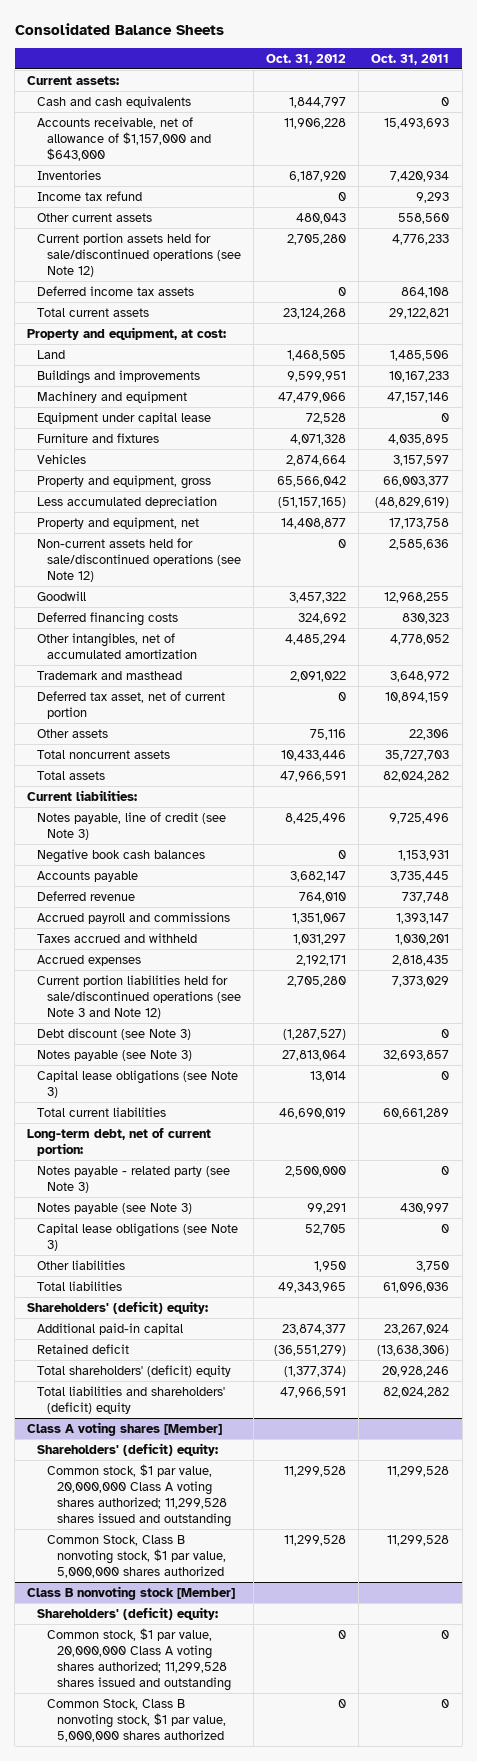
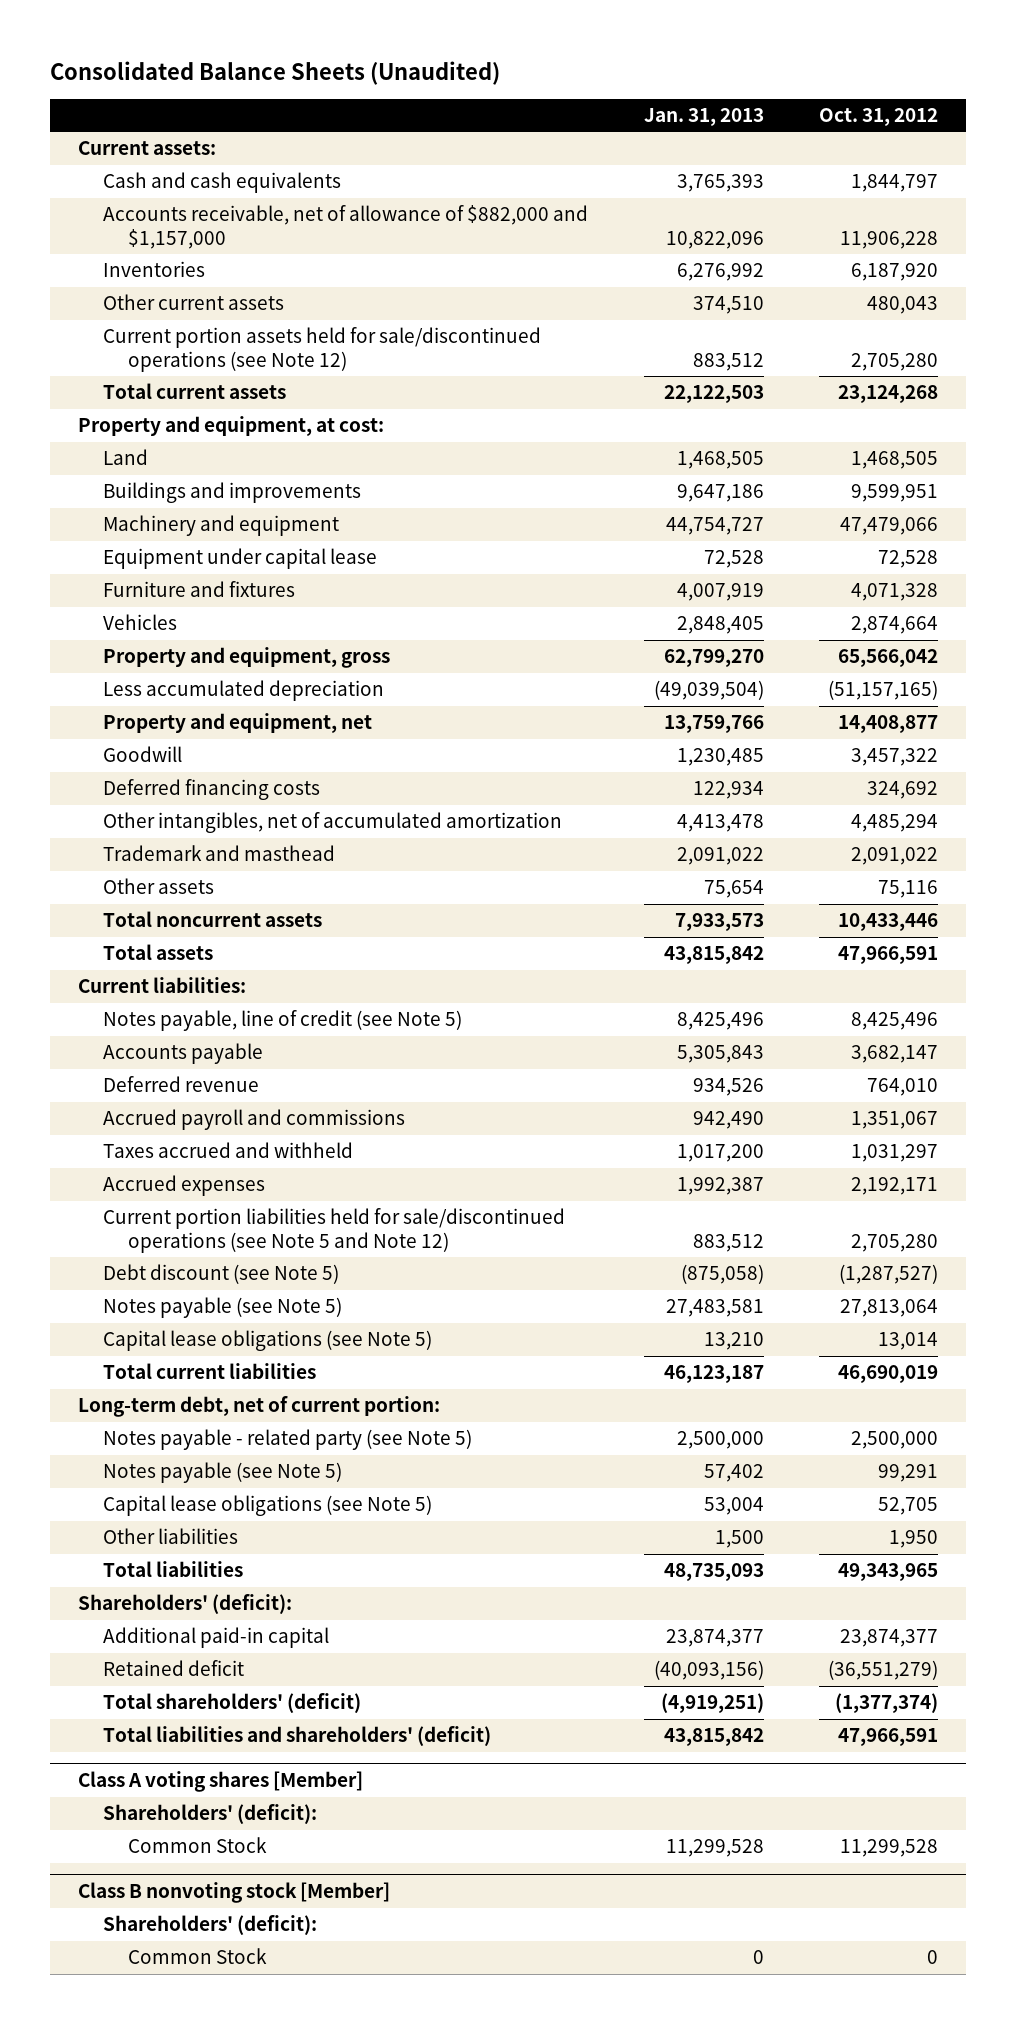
[14,23,224,36] Consolidated Balance Sheets -> [50,60,501,85] Consolidated Balance Sheets (Unaudited)
[371,53,450,65] Oct. 31, 2011 -> none
none -> [643,107,764,126] Jan. 31, 2013
[37,116,212,161] Accounts receivable, net of allowance of $1,157,000 and $643,000 -> [102,205,588,249] Accounts receivable, net of allowance of $882,000 and $1,157,000
[37,190,143,201] Income tax refund -> none
[37,285,195,296] Deferred income tax assets -> none
[37,537,242,582] Non-current assets held for sale/discontinued operations (see Note 12) -> none
[37,690,226,719] Deferred tax asset, net of current portion -> none
[37,848,206,863] Negative book cash balances -> none
[37,811,227,840] Notes payable, line of credit (see Note 3) -> [102,1010,462,1032] Notes payable, line of credit (see Note 5)
[37,974,242,1019] Current portion liabilities held for sale/discontinued operations (see Note 3 and Note 12) -> [102,1208,565,1253] Current portion liabilities held for sale/discontinued operations (see Note 5 and Note 12)
[37,1027,192,1040] Debt discount (see Note 3) -> [102,1264,339,1285] Debt discount (see Note 5)
[37,1049,193,1061] Notes payable (see Note 3) -> [102,1297,342,1319] Notes payable (see Note 5)
[37,1069,239,1098] Capital lease obligations (see Note 3) -> [102,1330,432,1352] Capital lease obligations (see Note 5)
[37,1165,231,1193] Notes payable - related party (see Note 3) -> [102,1429,472,1451] Notes payable - related party (see Note 5)
[37,1202,193,1214] Notes payable (see Note 3) -> [102,1462,342,1484] Notes payable (see Note 5)
[37,1222,239,1251] Capital lease obligations (see Note 3) -> [102,1495,432,1517] Capital lease obligations (see Note 5)
[27,1300,209,1314] Shareholders' (deficit) equity: -> [77,1594,292,1615] Shareholders' (deficit):
[37,1364,232,1377] Total shareholders' (deficit) equity -> [102,1693,361,1714] Total shareholders' (deficit)
[37,1385,226,1414] Total liabilities and shareholders' (deficit) equity -> [102,1726,491,1747] Total liabilities and shareholders' (deficit)
[47,1534,227,1578] Common Stock, Class B nonvoting stock, $1 par value, 5,000,000 shares authorized -> none
[37,1442,219,1456] Shareholders' (deficit) equity: -> [102,1804,317,1825] Shareholders' (deficit):
[47,1463,232,1528] Common stock, $1 par value, 20,000,000 Class A voting shares authorized; 11,299,528 shares issued and outstanding -> [128,1837,268,1854] Common Stock
[47,1698,227,1742] Common Stock, Class B nonvoting stock, $1 par value, 5,000,000 shares authorized -> none
[37,1606,219,1620] Shareholders' (deficit) equity: -> [102,1915,317,1936] Shareholders' (deficit):
[47,1627,232,1692] Common stock, $1 par value, 20,000,000 Class A voting shares authorized; 11,299,528 shares issued and outstanding -> [128,1948,268,1965] Common Stock

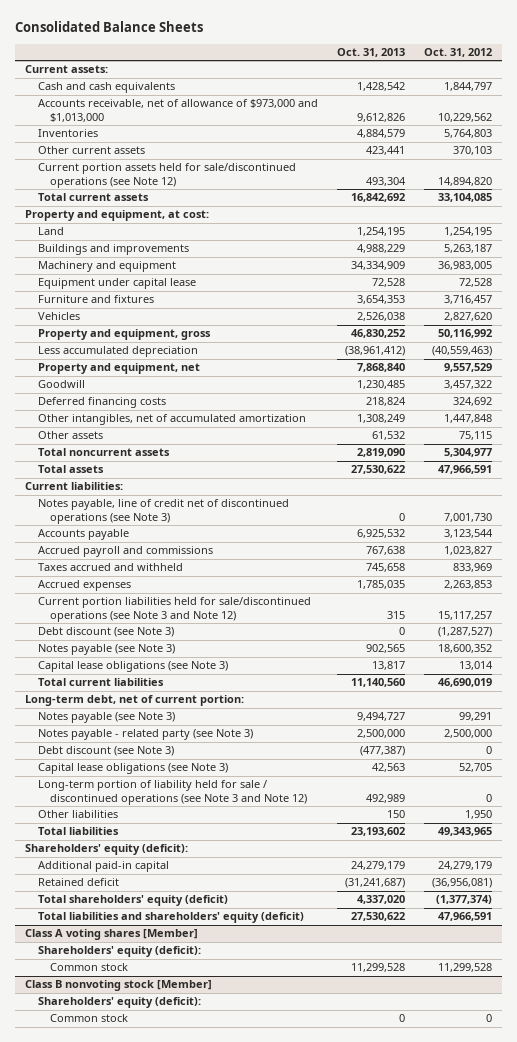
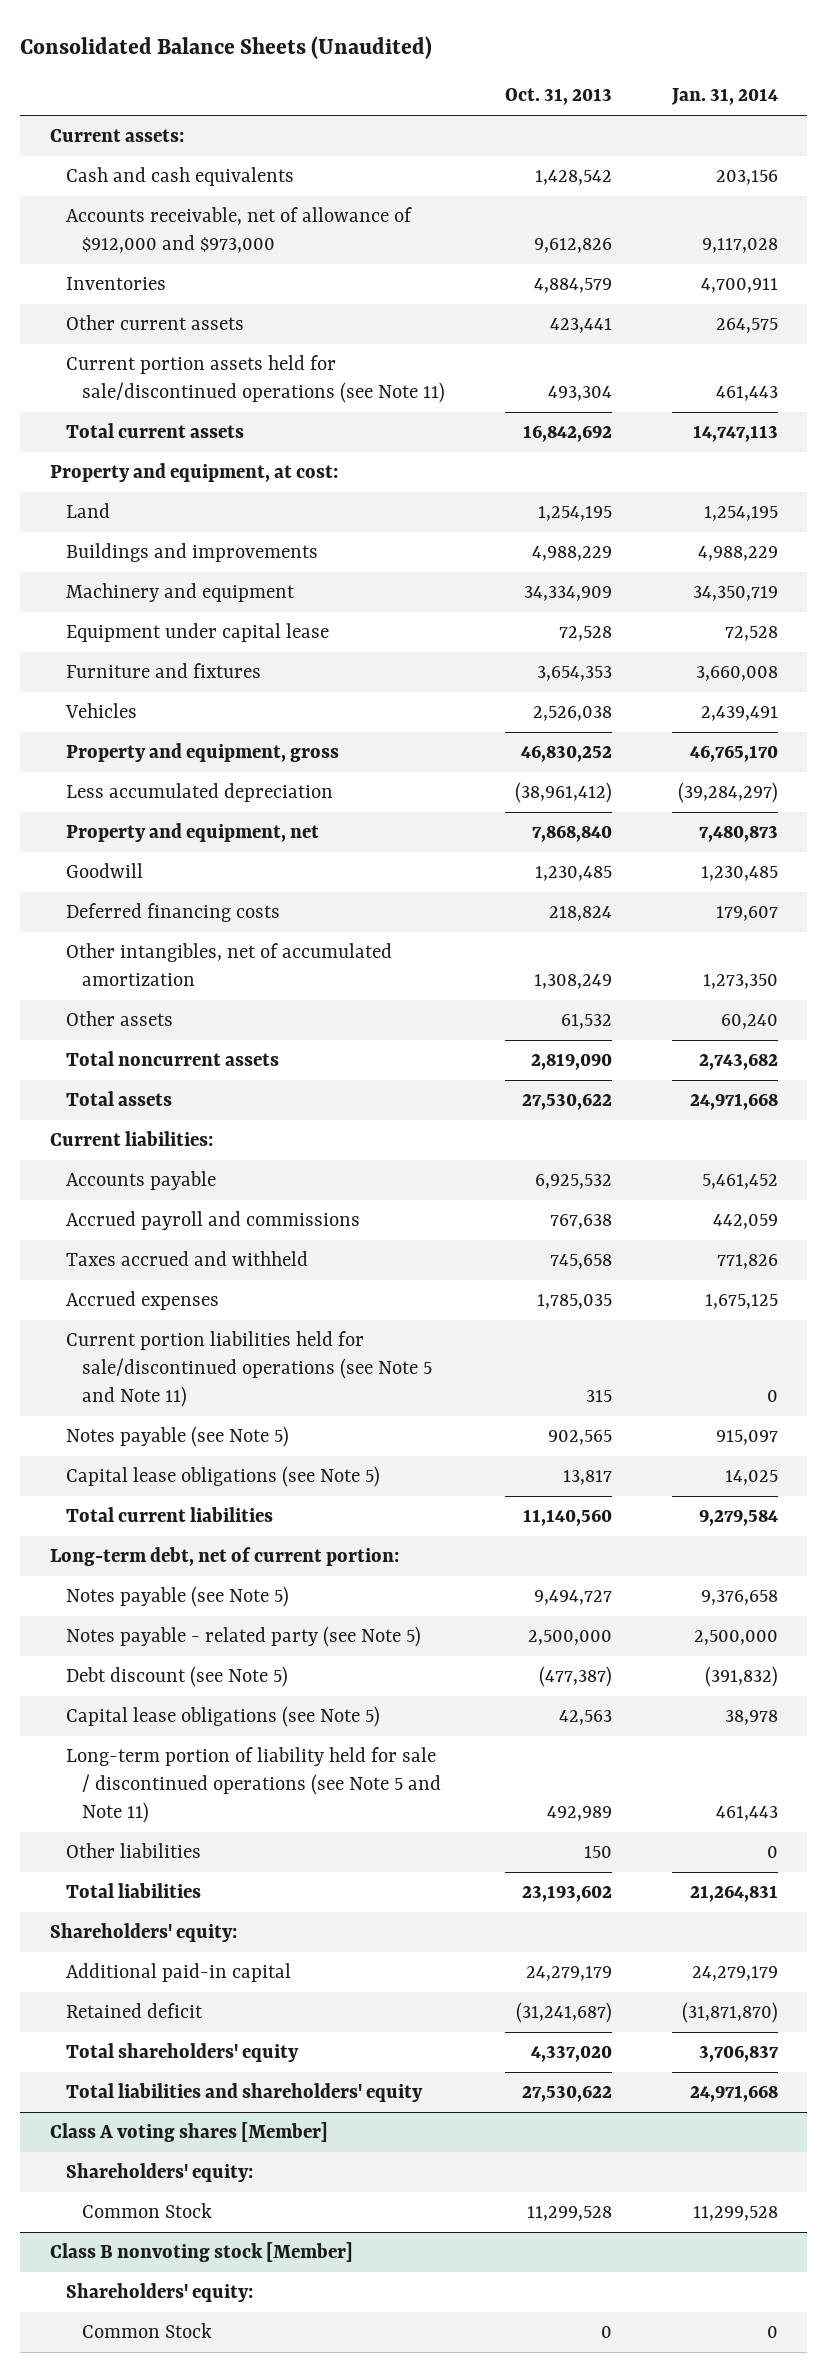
[15,21,204,33] Consolidated Balance Sheets -> [20,35,433,59] Consolidated Balance Sheets (Unaudited)
[424,48,493,58] Oct. 31, 2012 -> none
none -> [670,88,778,106] Jan. 31, 2014
[37,99,318,122] Accounts receivable, net of allowance of $973,000 and $1,013,000 -> [66,207,413,253] Accounts receivable, net of allowance of $912,000 and $973,000
[37,163,296,188] Current portion assets held for sale/discontinued operations (see Note 12) -> [66,355,446,403] Current portion assets held for sale/discontinued operations (see Note 11)
[37,499,289,524] Notes payable, line of credit net of discontinued operations (see Note 3) -> none
[37,627,174,638] Debt discount (see Note 3) -> none
[37,597,311,622] Current portion liabilities held for sale/discontinued operations (see Note 3 and Note 12) -> [66,1331,433,1407] Current portion liabilities held for sale/discontinued operations (see Note 5 and Note 11)
[37,644,175,656] Notes payable (see Note 3) -> [66,1426,290,1448] Notes payable (see Note 5)
[37,661,228,673] Capital lease obligations (see Note 3) -> [66,1466,381,1488] Capital lease obligations (see Note 5)
[37,712,175,724] Notes payable (see Note 3) -> [66,1586,290,1608] Notes payable (see Note 5)
[37,729,253,741] Notes payable - related party (see Note 3) -> [66,1626,422,1648] Notes payable - related party (see Note 5)
[37,746,174,757] Debt discount (see Note 3) -> [66,1666,289,1688] Debt discount (see Note 5)
[37,763,228,775] Capital lease obligations (see Note 3) -> [66,1706,381,1728] Capital lease obligations (see Note 5)
[37,780,308,805] Long-term portion of liability held for sale / discontinued operations (see Note 3 and Note 12) -> [66,1747,442,1823] Long-term portion of liability held for sale / discontinued operations (see Note 5 and Note 11)
[24,844,188,856] Shareholders' equity (deficit): -> [50,1923,238,1943] Shareholders' equity:
[37,895,228,907] Total shareholders' equity (deficit) -> [66,2043,300,2063] Total shareholders' equity
[37,912,304,924] Total liabilities and shareholders' equity (deficit) -> [66,2083,424,2103] Total liabilities and shareholders' equity
[37,946,201,958] Shareholders' equity (deficit): -> [66,2163,254,2183] Shareholders' equity:
[50,963,129,972] Common stock -> [82,2203,213,2219] Common Stock
[37,997,201,1009] Shareholders' equity (deficit): -> [66,2283,254,2303] Shareholders' equity:
[50,1014,129,1023] Common stock -> [82,2323,213,2339] Common Stock

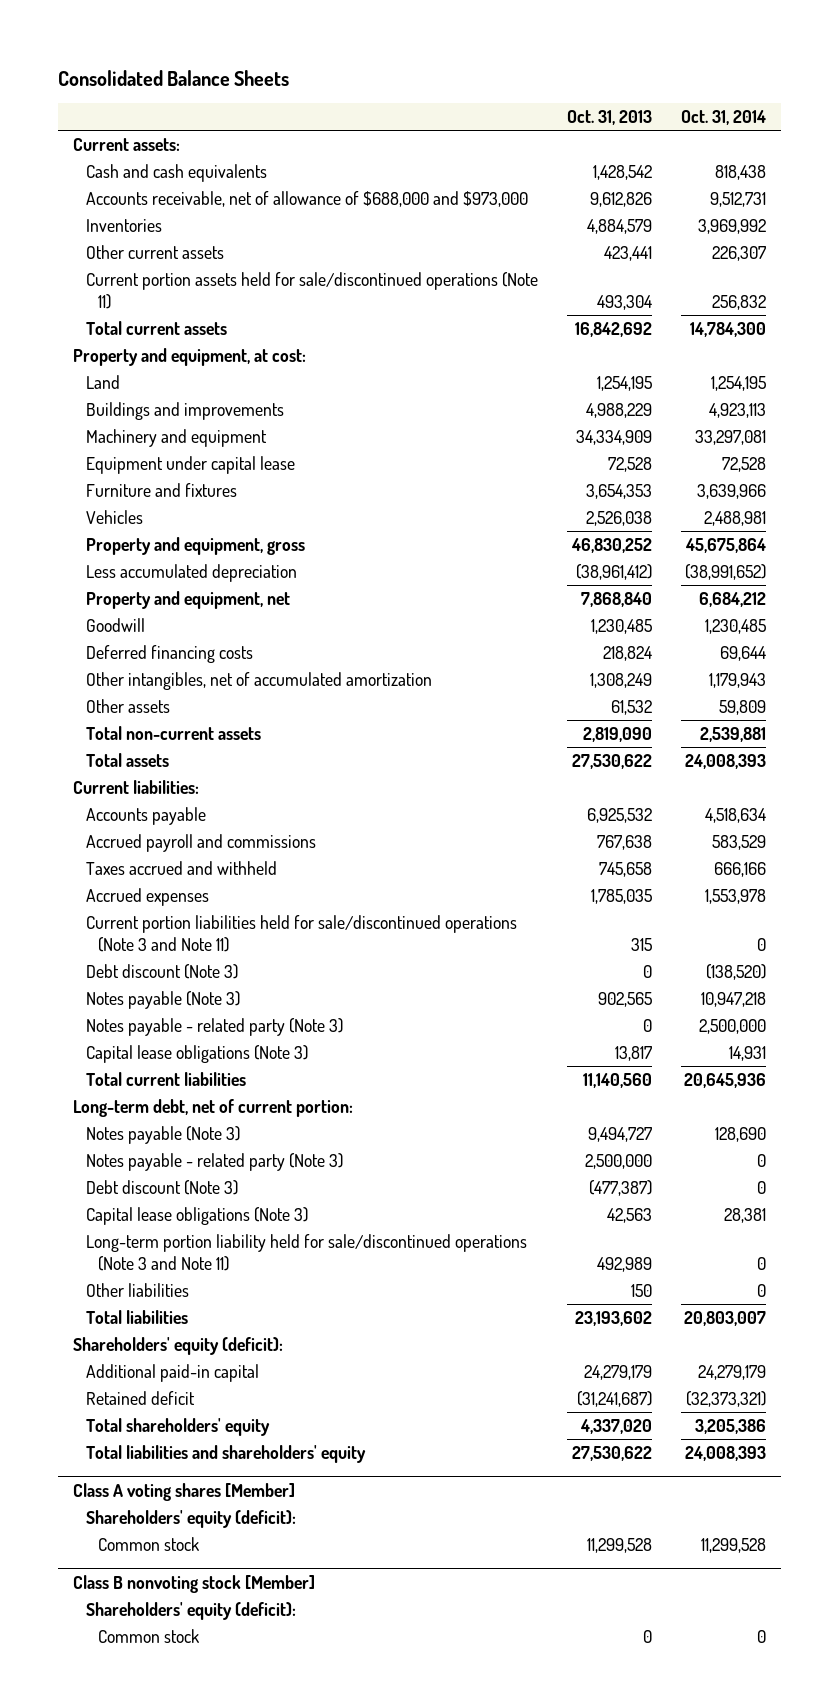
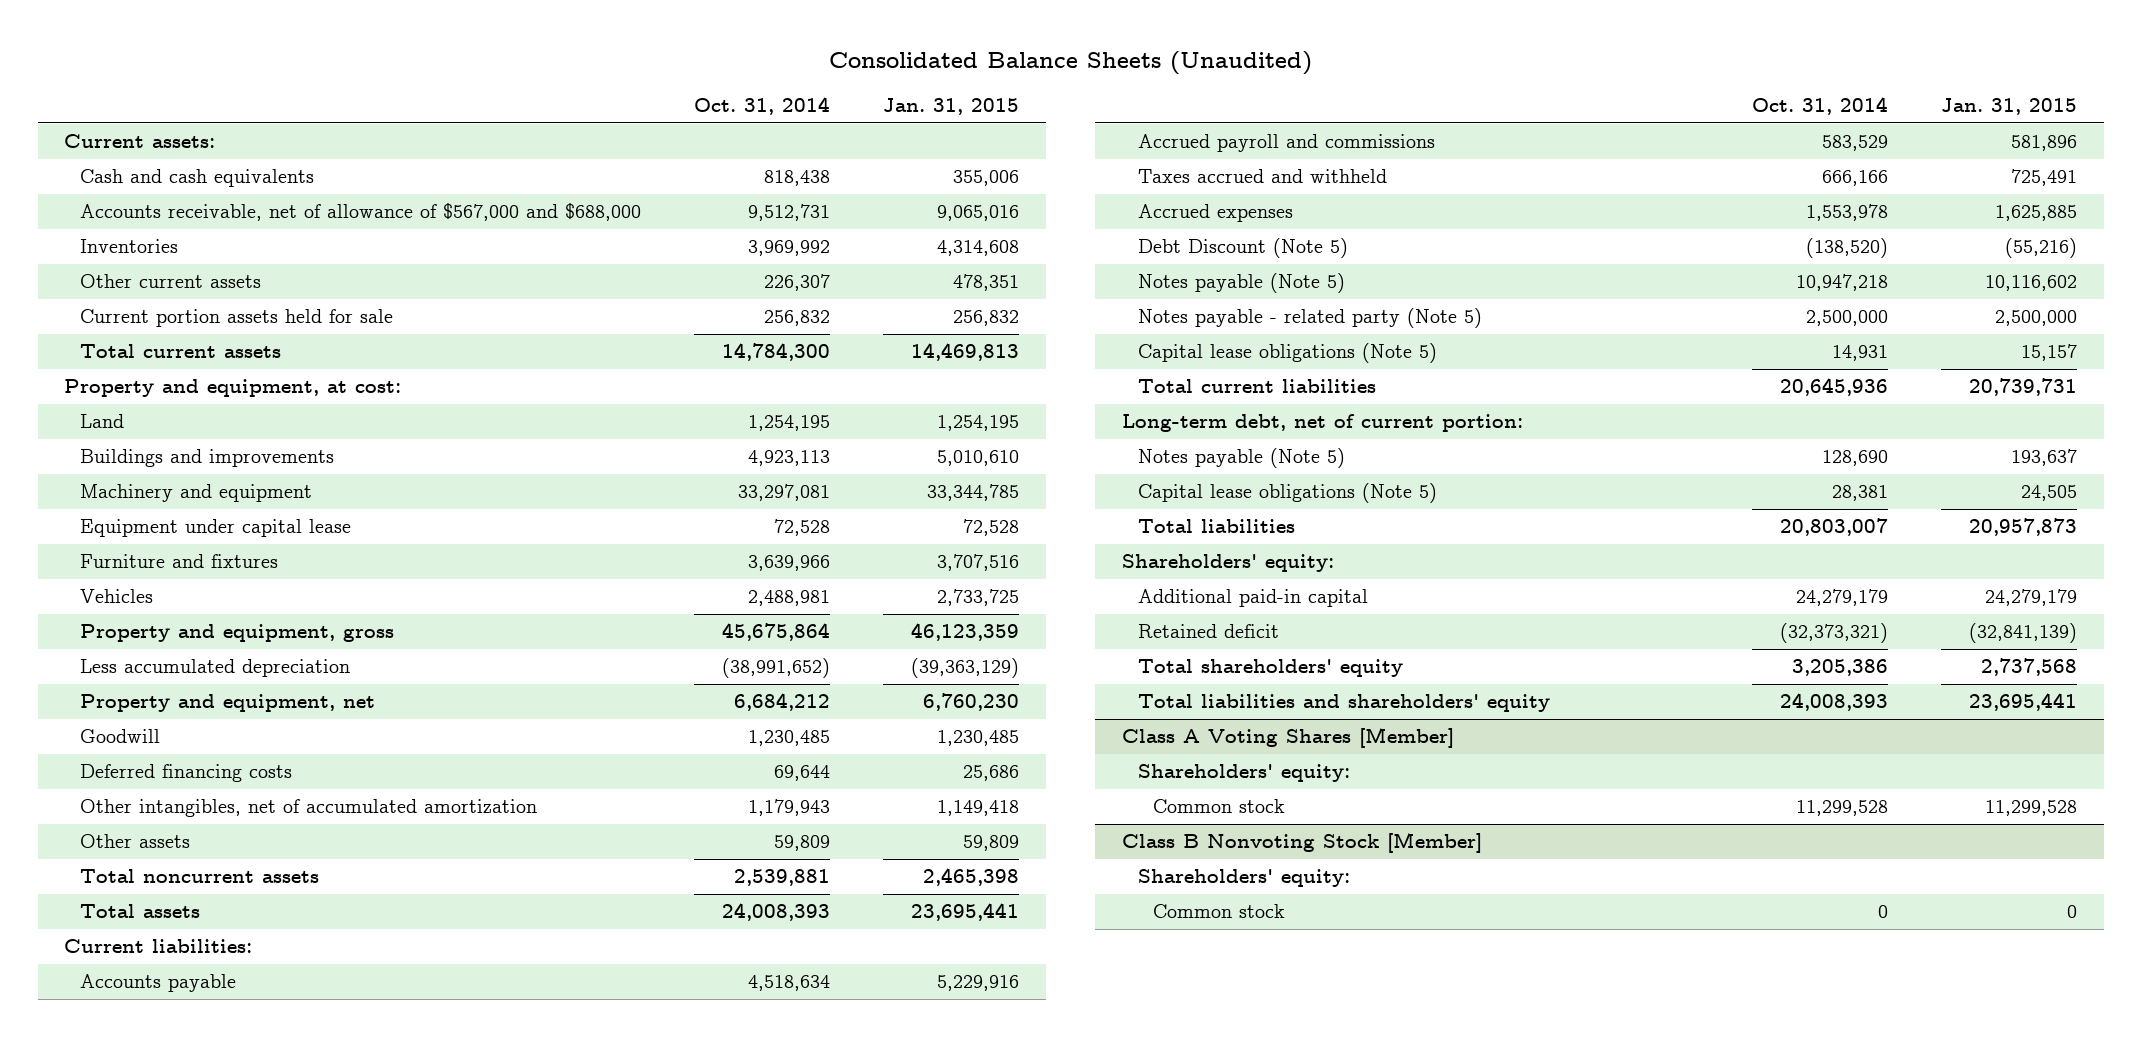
[58,69,290,86] Consolidated Balance Sheets -> [828,51,1312,76] Consolidated Balance Sheets (Unaudited)
[567,110,653,126] Oct. 31, 2013 -> none
none -> [883,98,1020,116] Jan. 31, 2015
[85,191,528,208] Accounts receivable, net of allowance of $688,000 and $973,000 -> [79,203,641,222] Accounts receivable, net of allowance of $567,000 and $688,000
[85,272,538,309] Current portion assets held for sale/discontinued operations (Note 11) -> [79,309,393,328] Current portion assets held for sale
[85,726,261,741] Total non-current assets -> [79,869,319,884] Total noncurrent assets
[85,915,517,952] Current portion liabilities held for sale/discontinued operations (Note 3 and Note 11) -> none
[85,964,238,980] Debt discount (Note 3) -> [1137,238,1348,259] Debt Discount (Note 5)
[85,991,240,1010] Notes payable (Note 3) -> [1137,273,1345,294] Notes payable (Note 5)
[85,1018,343,1037] Notes payable - related party (Note 3) -> [1137,308,1482,329] Notes payable - related party (Note 5)
[85,1045,308,1064] Capital lease obligations (Note 3) -> [1137,343,1437,364] Capital lease obligations (Note 5)
[85,1153,343,1172] Notes payable - related party (Note 3) -> none
[85,1180,238,1196] Debt discount (Note 3) -> none
[85,1234,527,1271] Long-term portion liability held for sale/discontinued operations (Note 3 and Note 11) -> none
[85,1283,189,1298] Other liabilities -> none
[85,1126,240,1145] Notes payable (Note 3) -> [1137,448,1345,469] Notes payable (Note 5)
[85,1207,308,1226] Capital lease obligations (Note 3) -> [1137,483,1437,504] Capital lease obligations (Note 5)
[73,1337,284,1356] Shareholders' equity (deficit): -> [1122,554,1335,573] Shareholders' equity:
[73,1483,296,1502] Class A voting shares [Member] -> [1122,727,1455,749] Class A Voting Shares [Member]
[85,1510,296,1529] Shareholders' equity (deficit): -> [1137,764,1350,783] Shareholders' equity:
[73,1575,316,1594] Class B nonvoting stock [Member] -> [1122,832,1483,854] Class B Nonvoting Stock [Member]
[85,1602,296,1621] Shareholders' equity (deficit): -> [1137,869,1350,888] Shareholders' equity:

